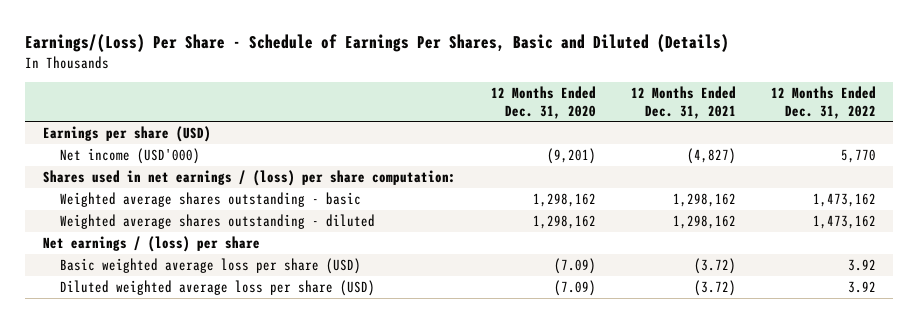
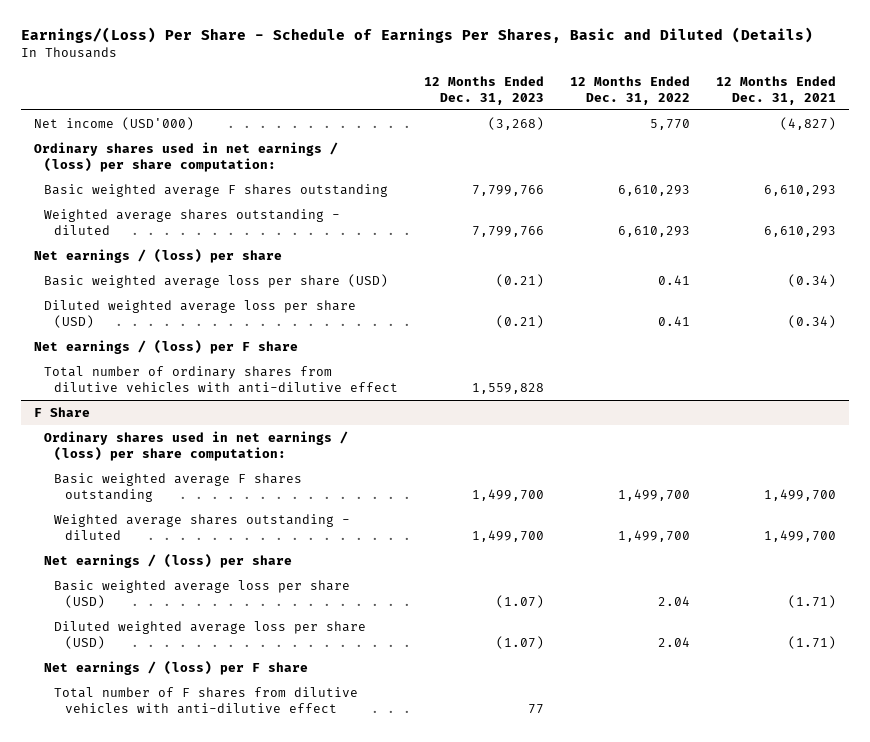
[490,86,596,119] 12 Months Ended Dec. 31, 2020 -> none
none -> [424,75,545,105] 12 Months Ended Dec. 31, 2023
[42,125,211,142] Earnings per share (USD) -> none
[42,169,456,186] Shares used in net earnings / (loss) per share computation: -> [33,141,338,172] Ordinary shares used in net earnings / (loss) per share computation:
[60,191,362,207] Weighted average shares outstanding - basic -> [44,183,389,197] Basic weighted average F shares outstanding
[672,192,736,207] 1,298,162 -> [764,184,837,196] 6,610,293
[812,192,876,207] 1,473,162 -> [618,184,691,196] 6,610,293
[672,214,736,229] 1,298,162 -> [764,225,837,237] 6,610,293
[812,214,876,229] 1,473,162 -> [618,225,691,237] 6,610,293
[693,257,736,274] (3.72) -> [788,273,837,287] (0.34)
[847,258,876,271] 3.92 -> [658,274,691,285] 0.41
[693,279,736,296] (3.72) -> [788,314,837,328] (0.34)
[847,280,876,293] 3.92 -> [658,315,691,326] 0.41
none -> [33,339,298,354] Net earnings / (loss) per F share
none -> [44,365,399,393] Total number of ordinary shares from dilutive vehicles with anti-dilutive effect
none -> [33,406,90,417] F Share
none -> [44,430,349,461] Ordinary shares used in net earnings / (loss) per share computation:
none -> [54,472,303,502] Basic weighted average F shares outstanding
none -> [54,513,351,540] Weighted average shares outstanding - diluted
none -> [44,553,293,568] Net earnings / (loss) per share
none -> [54,579,351,608] Basic weighted average loss per share (USD)
none -> [54,620,367,649] Diluted weighted average loss per share (USD)
none -> [44,660,309,675] Net earnings / (loss) per F share
none -> [54,686,359,714] Total number of F shares from dilutive vehicles with anti-dilutive effect

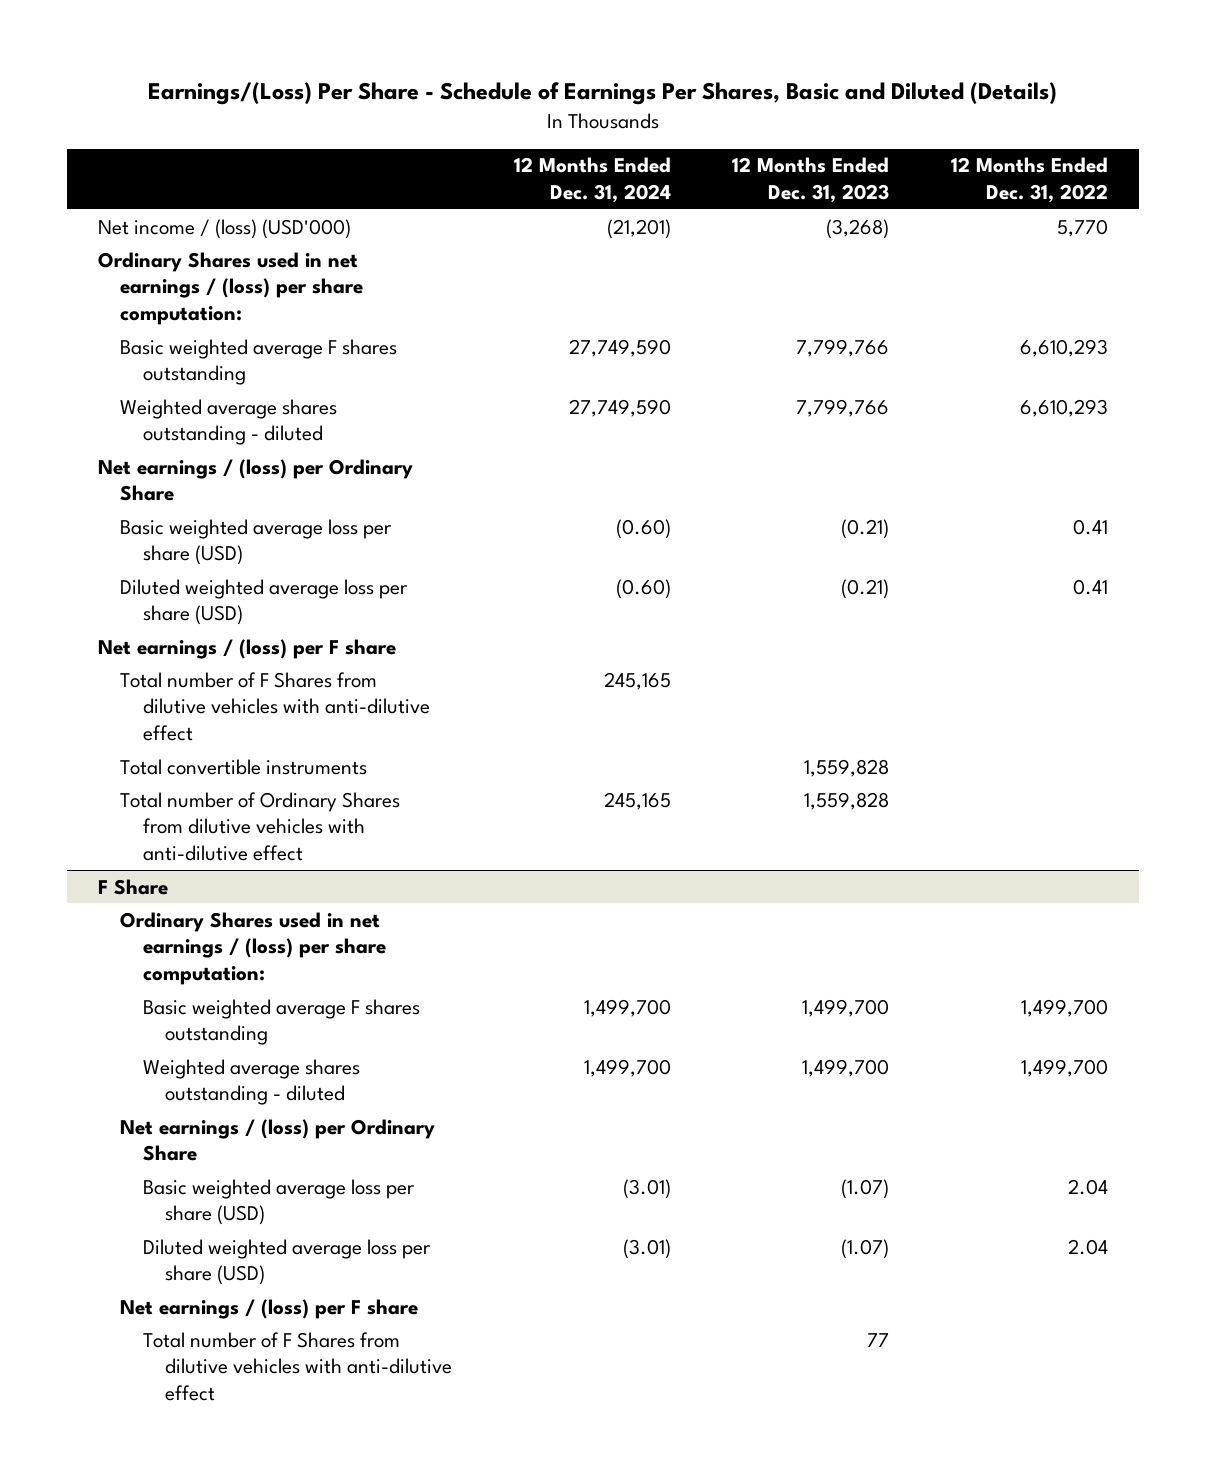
[716,75,837,105] 12 Months Ended Dec. 31, 2021 -> none
none -> [513,157,671,204] 12 Months Ended Dec. 31, 2024
[33,116,194,130] Net income (USD'000) -> [97,218,351,239] Net income / (loss) (USD'000)
[33,141,338,172] Ordinary shares used in net earnings / (loss) per share computation: -> [97,251,364,326] Ordinary Shares used in net earnings / (loss) per share computation:
[33,248,282,263] Net earnings / (loss) per share -> [97,458,413,502] Net earnings / (loss) per Ordinary Share
none -> [120,671,430,742] Total number of F Shares from dilutive vehicles with anti-dilutive effect
none -> [120,758,368,775] Total convertible instruments
[44,365,399,393] Total number of ordinary shares from dilutive vehicles with anti-dilutive effect -> [120,791,401,862] Total number of Ordinary Shares from dilutive vehicles with anti-dilutive effect
[44,430,349,461] Ordinary shares used in net earnings / (loss) per share computation: -> [120,911,386,986] Ordinary Shares used in net earnings / (loss) per share computation:
[44,553,293,568] Net earnings / (loss) per share -> [120,1118,436,1162] Net earnings / (loss) per Ordinary Share
[54,686,359,714] Total number of F shares from dilutive vehicles with anti-dilutive effect -> [142,1331,453,1402] Total number of F Shares from dilutive vehicles with anti-dilutive effect

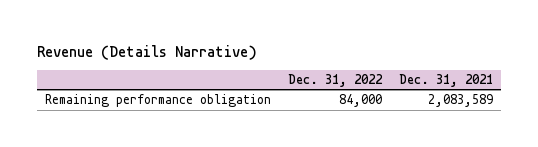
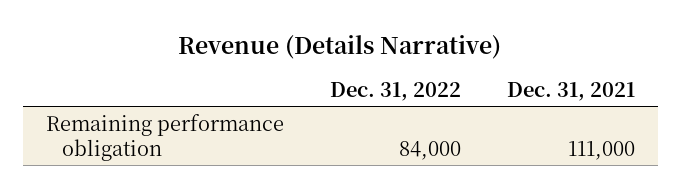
[427,94,493,108] 2,083,589 -> [568,140,636,160] 111,000

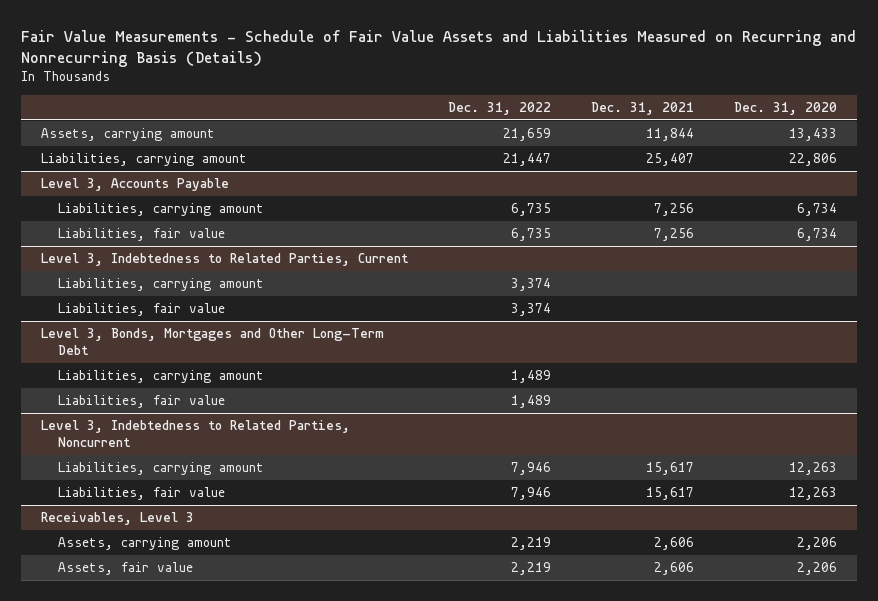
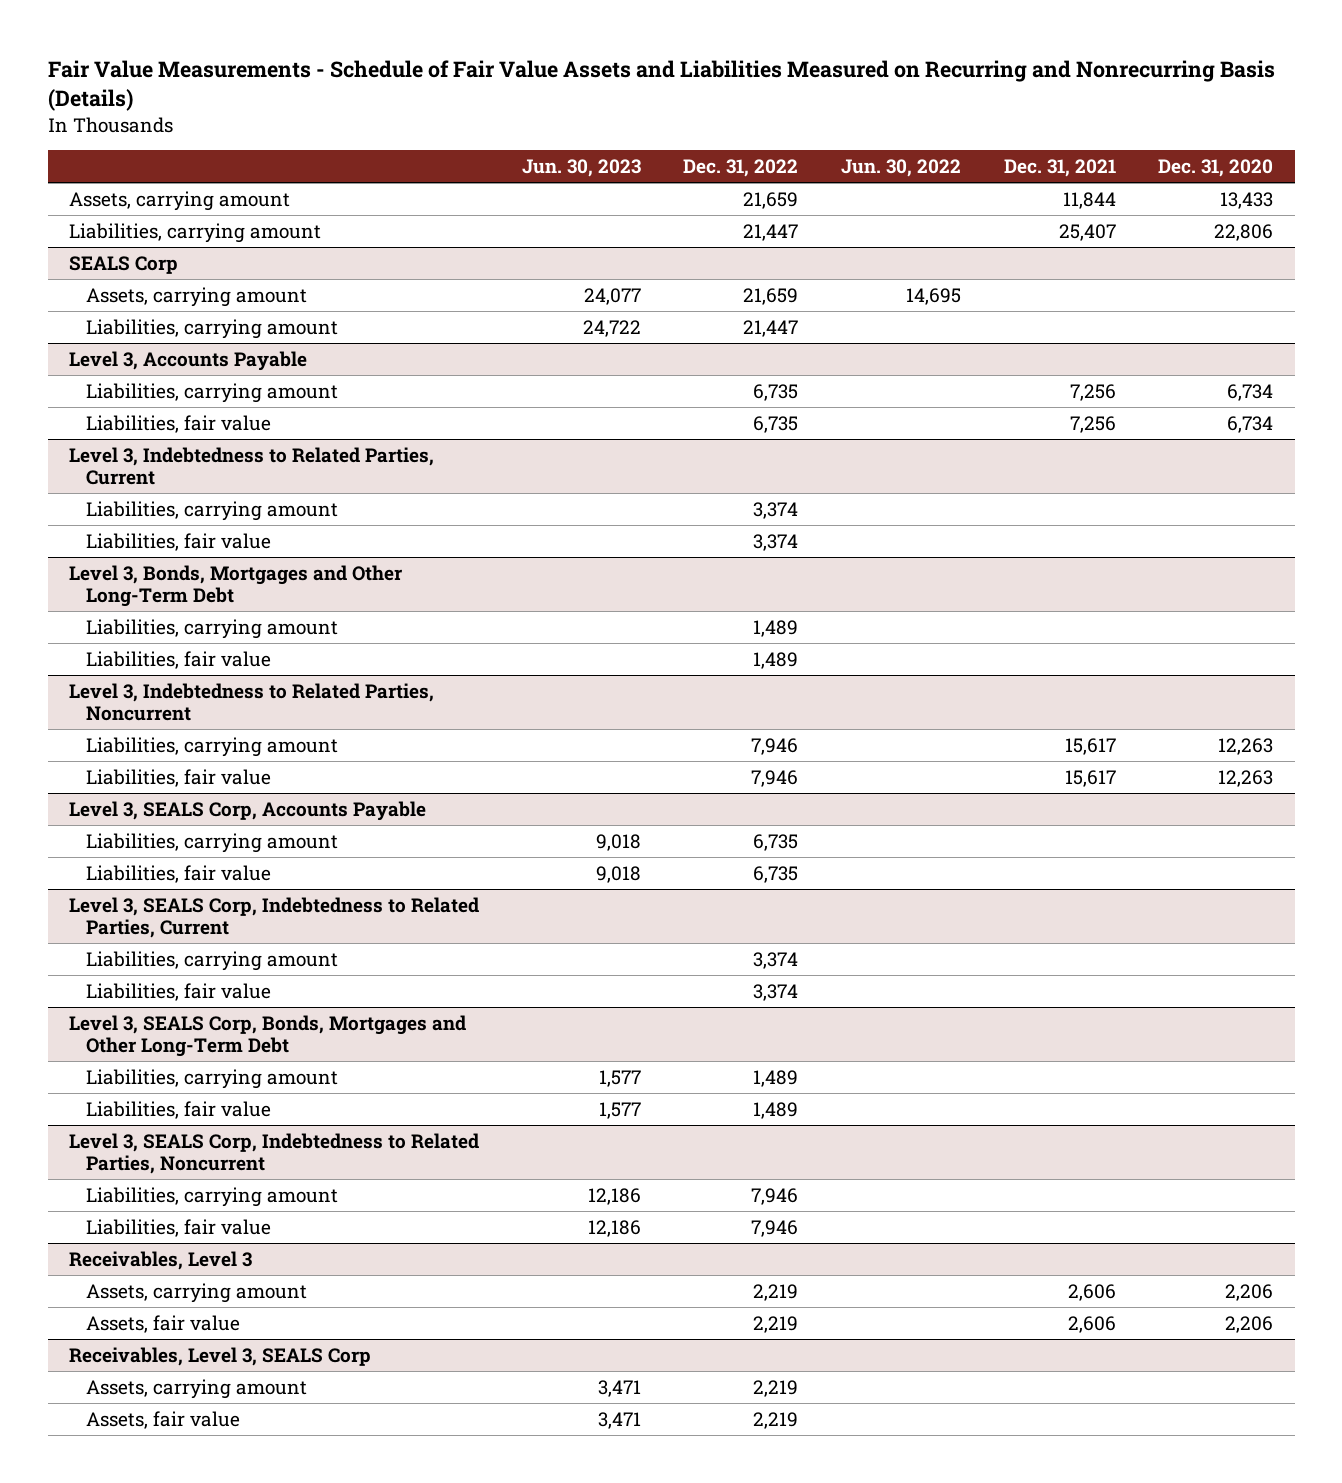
none -> [521,158,641,177] Jun. 30, 2023
none -> [841,158,962,177] Jun. 30, 2022
none -> [69,255,179,274] SEALS Corp
none -> [86,286,308,307] Assets, carrying amount
none -> [86,318,339,339] Liabilities, carrying amount
none -> [69,800,427,821] Level 3, SEALS Corp, Accounts Payable
none -> [86,832,339,853] Liabilities, carrying amount
none -> [86,864,272,883] Liabilities, fair value
none -> [69,896,480,939] Level 3, SEALS Corp, Indebtedness to Related Parties, Current
none -> [86,950,339,971] Liabilities, carrying amount
none -> [86,982,272,1001] Liabilities, fair value
none -> [69,1014,467,1058] Level 3, SEALS Corp, Bonds, Mortgages and Other Long-Term Debt
none -> [86,1068,339,1089] Liabilities, carrying amount
none -> [86,1100,272,1119] Liabilities, fair value
none -> [69,1132,480,1175] Level 3, SEALS Corp, Indebtedness to Related Parties, Noncurrent
none -> [86,1186,339,1207] Liabilities, carrying amount
none -> [86,1218,272,1237] Liabilities, fair value
none -> [69,1346,372,1366] Receivables, Level 3, SEALS Corp
none -> [86,1378,308,1399] Assets, carrying amount
none -> [86,1410,241,1429] Assets, fair value

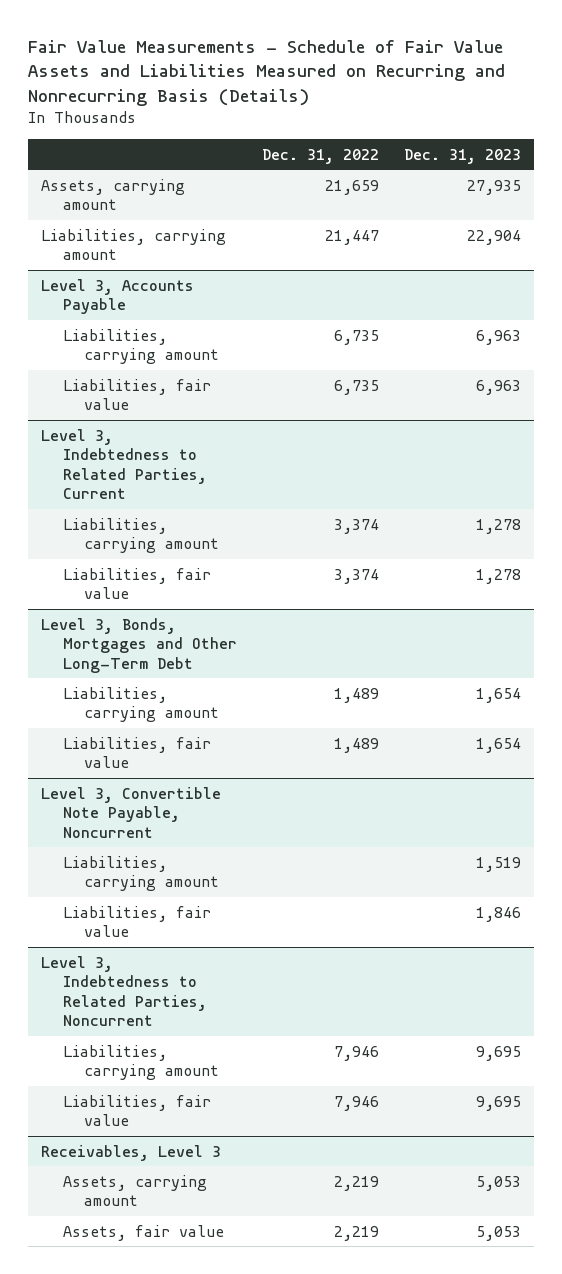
[521,158,641,177] Jun. 30, 2023 -> none
[841,158,962,177] Jun. 30, 2022 -> none
[1003,158,1116,177] Dec. 31, 2021 -> none
[1158,158,1274,177] Dec. 31, 2020 -> none
none -> [404,148,522,164] Dec. 31, 2023
[69,255,179,274] SEALS Corp -> none
[86,286,308,307] Assets, carrying amount -> none
[86,318,339,339] Liabilities, carrying amount -> none
none -> [40,786,221,838] Level 3, Convertible Note Payable, Noncurrent
none -> [62,855,220,892] Liabilities, carrying amount
none -> [62,905,211,938] Liabilities, fair value
[69,800,427,821] Level 3, SEALS Corp, Accounts Payable -> none
[86,832,339,853] Liabilities, carrying amount -> none
[86,864,272,883] Liabilities, fair value -> none
[69,896,480,939] Level 3, SEALS Corp, Indebtedness to Related Parties, Current -> none
[86,950,339,971] Liabilities, carrying amount -> none
[86,982,272,1001] Liabilities, fair value -> none
[69,1014,467,1058] Level 3, SEALS Corp, Bonds, Mortgages and Other Long-Term Debt -> none
[86,1068,339,1089] Liabilities, carrying amount -> none
[86,1100,272,1119] Liabilities, fair value -> none
[69,1132,480,1175] Level 3, SEALS Corp, Indebtedness to Related Parties, Noncurrent -> none
[86,1186,339,1207] Liabilities, carrying amount -> none
[86,1218,272,1237] Liabilities, fair value -> none
[69,1346,372,1366] Receivables, Level 3, SEALS Corp -> none
[86,1378,308,1399] Assets, carrying amount -> none
[86,1410,241,1429] Assets, fair value -> none

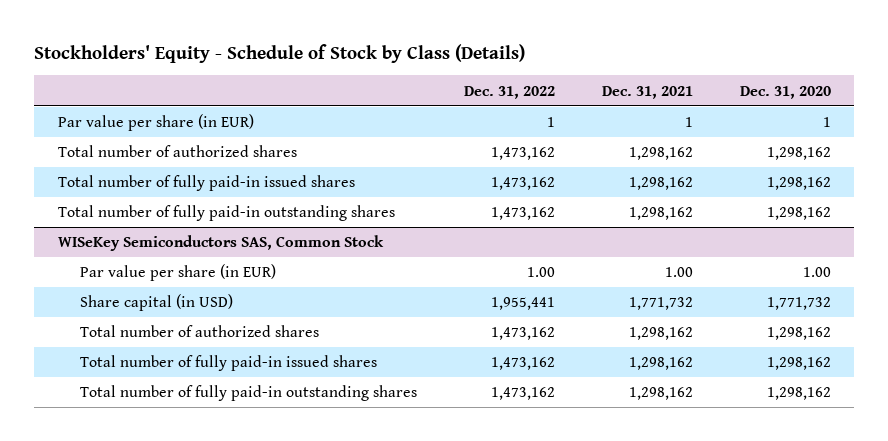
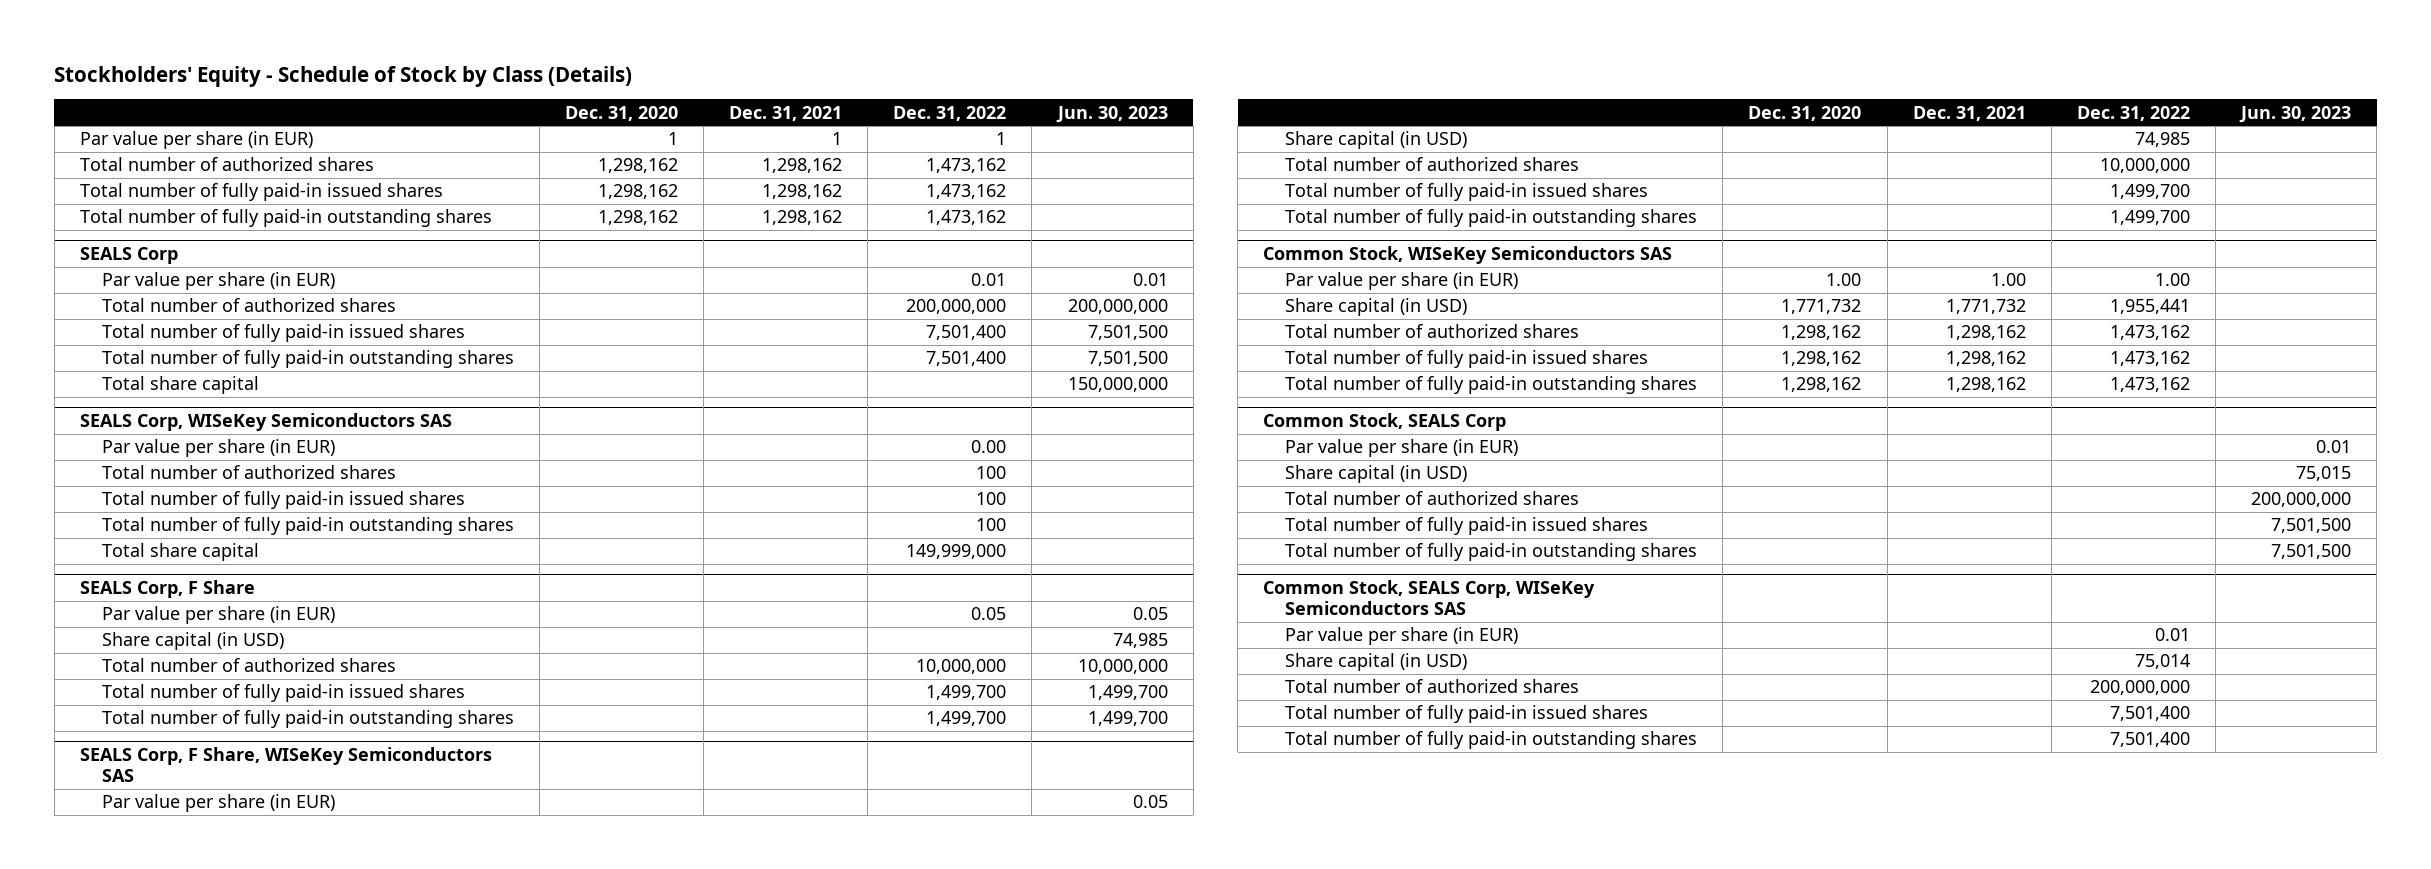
none -> [1055,105,1168,123] Jun. 30, 2023
none -> [79,247,178,265] SEALS Corp
none -> [101,272,335,291] Par value per share (in EUR)
none -> [101,298,396,313] Total number of authorized shares
none -> [101,324,465,343] Total number of fully paid-in issued shares
none -> [101,350,514,369] Total number of fully paid-in outstanding shares
none -> [101,376,259,395] Total share capital
none -> [79,413,452,432] SEALS Corp, WISeKey Semiconductors SAS
none -> [101,439,335,458] Par value per share (in EUR)
none -> [101,465,396,480] Total number of authorized shares
none -> [101,491,465,510] Total number of fully paid-in issued shares
none -> [101,517,514,536] Total number of fully paid-in outstanding shares
none -> [101,543,259,562] Total share capital
none -> [79,580,255,599] SEALS Corp, F Share
none -> [101,606,335,625] Par value per share (in EUR)
none -> [101,632,284,651] Share capital (in USD)
none -> [101,658,396,673] Total number of authorized shares
none -> [101,684,465,703] Total number of fully paid-in issued shares
none -> [101,710,514,729] Total number of fully paid-in outstanding shares
none -> [79,747,492,783] SEALS Corp, F Share, WISeKey Semiconductors SAS
none -> [101,794,335,813] Par value per share (in EUR)
none -> [1285,131,1468,150] Share capital (in USD)
none -> [1285,157,1580,172] Total number of authorized shares
none -> [1285,183,1649,202] Total number of fully paid-in issued shares
none -> [1285,209,1698,228] Total number of fully paid-in outstanding shares
[57,235,384,252] WISeKey Semiconductors SAS, Common Stock -> [1263,246,1673,265] Common Stock, WISeKey Semiconductors SAS
none -> [1263,413,1507,432] Common Stock, SEALS Corp
none -> [1285,439,1519,458] Par value per share (in EUR)
none -> [1285,465,1468,484] Share capital (in USD)
none -> [1285,491,1580,506] Total number of authorized shares
none -> [1285,517,1649,536] Total number of fully paid-in issued shares
none -> [1285,543,1698,562] Total number of fully paid-in outstanding shares
none -> [1263,580,1596,616] Common Stock, SEALS Corp, WISeKey Semiconductors SAS
none -> [1285,627,1519,646] Par value per share (in EUR)
none -> [1285,653,1468,672] Share capital (in USD)
none -> [1285,679,1580,694] Total number of authorized shares
none -> [1285,705,1649,724] Total number of fully paid-in issued shares
none -> [1285,731,1698,750] Total number of fully paid-in outstanding shares

